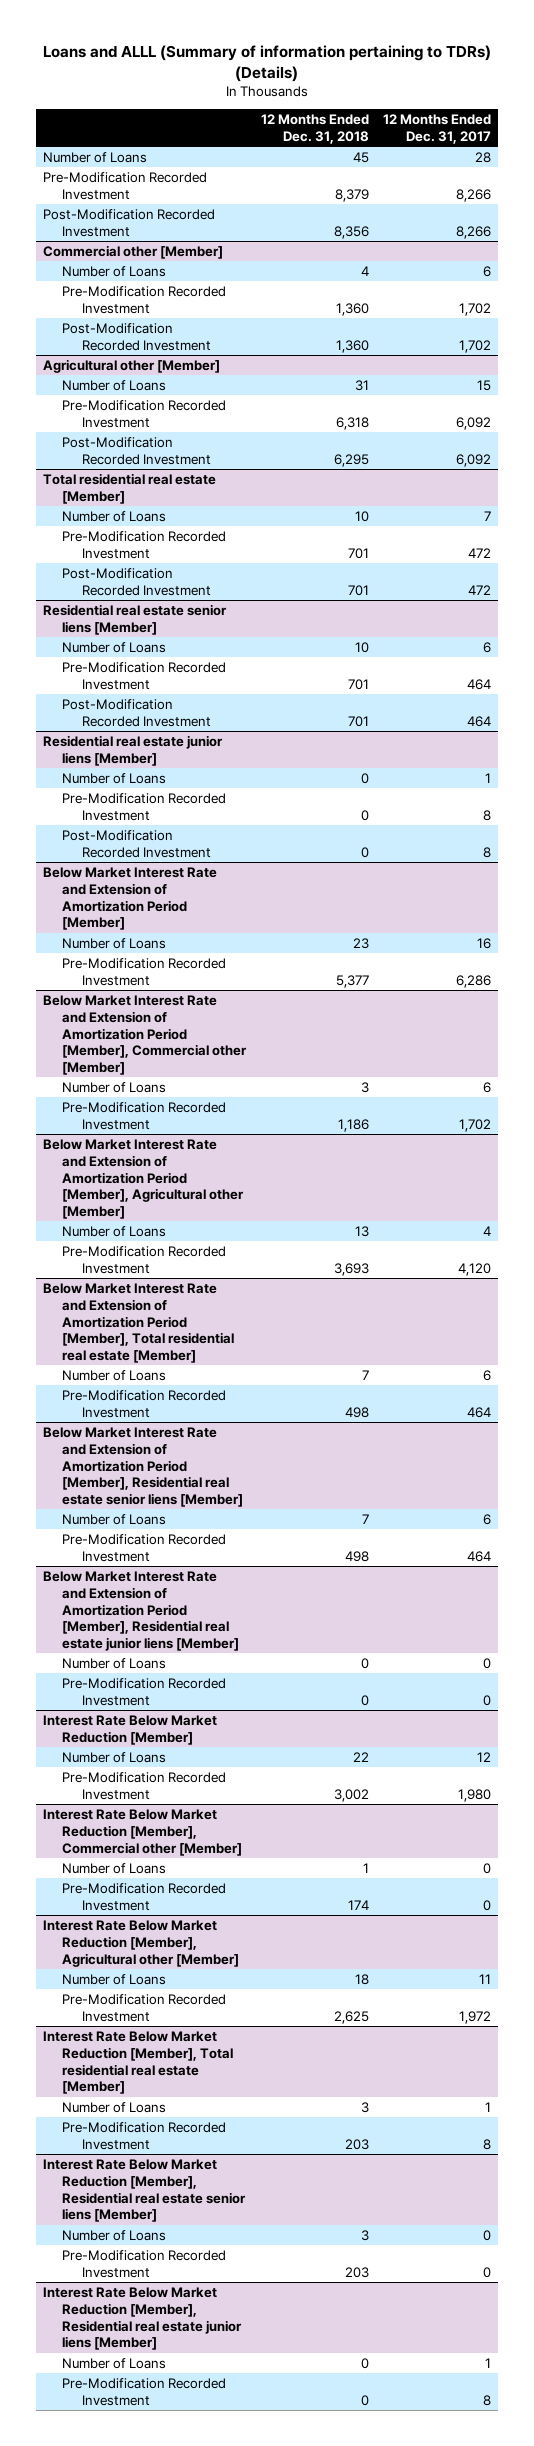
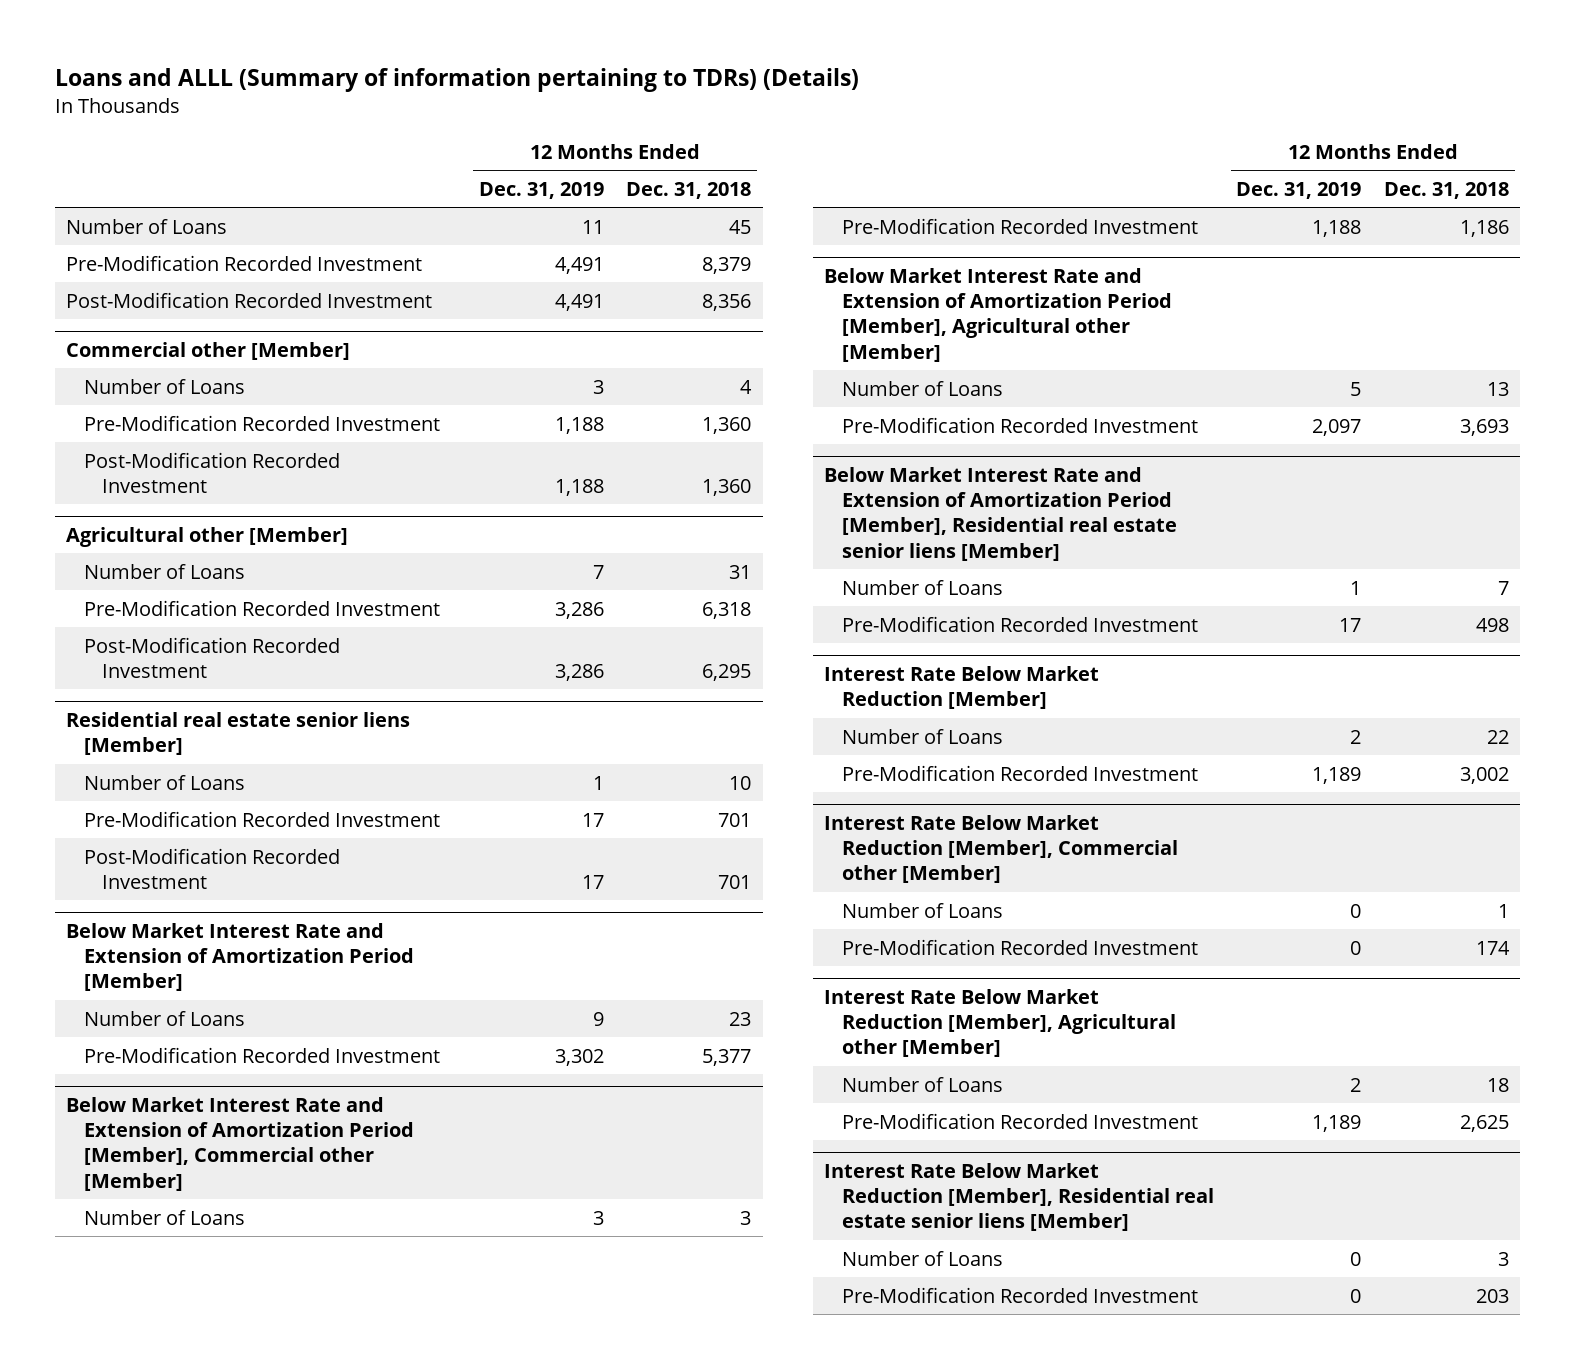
[383,114,492,145] 12 Months Ended Dec. 31, 2017 -> none
none -> [478,181,604,199] Dec. 31, 2019
[42,472,216,504] Total residential real estate [Member] -> none
[62,510,167,522] Number of Loans -> none
[62,530,227,559] Pre-Modification Recorded Investment -> none
[62,567,211,596] Post-Modification Recorded Investment -> none
[42,734,223,766] Residential real estate junior liens [Member] -> none
[62,772,167,784] Number of Loans -> none
[62,792,227,821] Pre-Modification Recorded Investment -> none
[62,829,211,858] Post-Modification Recorded Investment -> none
[42,1282,235,1364] Below Market Interest Rate and Extension of Amortization Period [Member], Total residential real estate [Member] -> none
[62,1369,167,1381] Number of Loans -> none
[62,1389,227,1418] Pre-Modification Recorded Investment -> none
[42,1570,240,1652] Below Market Interest Rate and Extension of Amortization Period [Member], Residential real estate junior liens [Member] -> none
[62,1657,167,1669] Number of Loans -> none
[62,1677,227,1706] Pre-Modification Recorded Investment -> none
[42,2030,234,2095] Interest Rate Below Market Reduction [Member], Total residential real estate [Member] -> none
[62,2101,167,2113] Number of Loans -> none
[62,2121,227,2150] Pre-Modification Recorded Investment -> none
[42,2286,243,2351] Interest Rate Below Market Reduction [Member], Residential real estate junior liens [Member] -> none
[62,2357,167,2369] Number of Loans -> none
[62,2377,227,2406] Pre-Modification Recorded Investment -> none

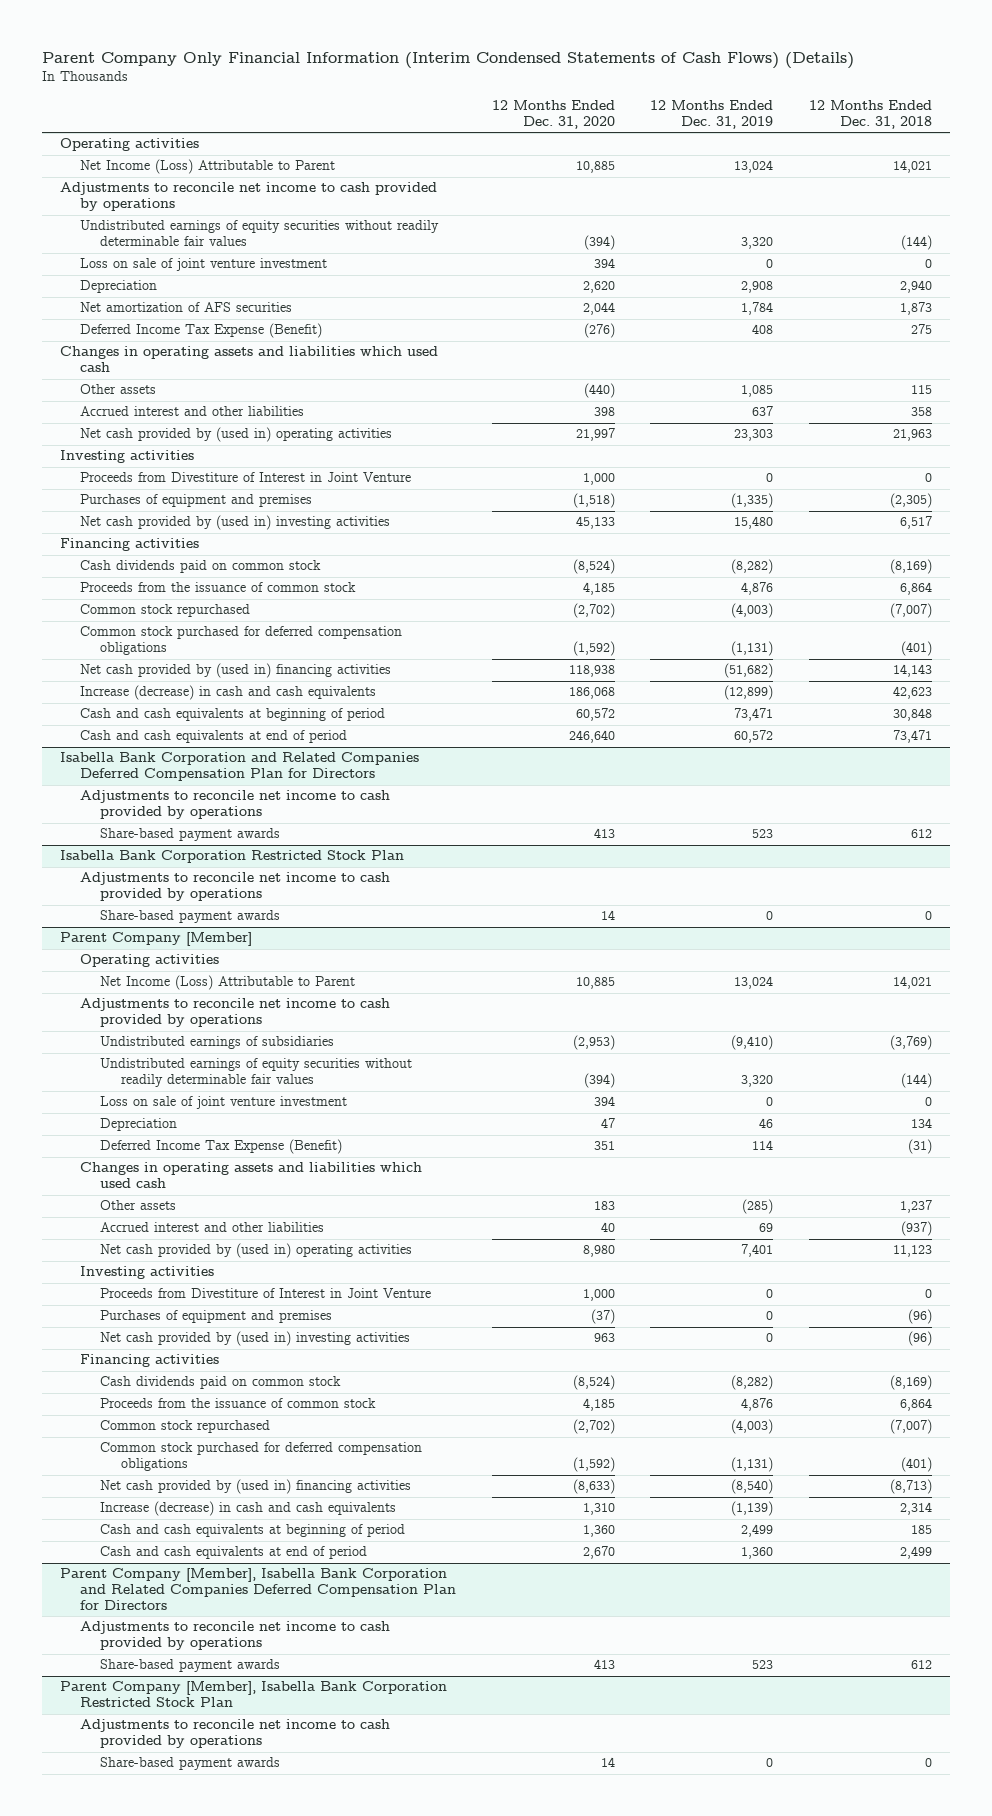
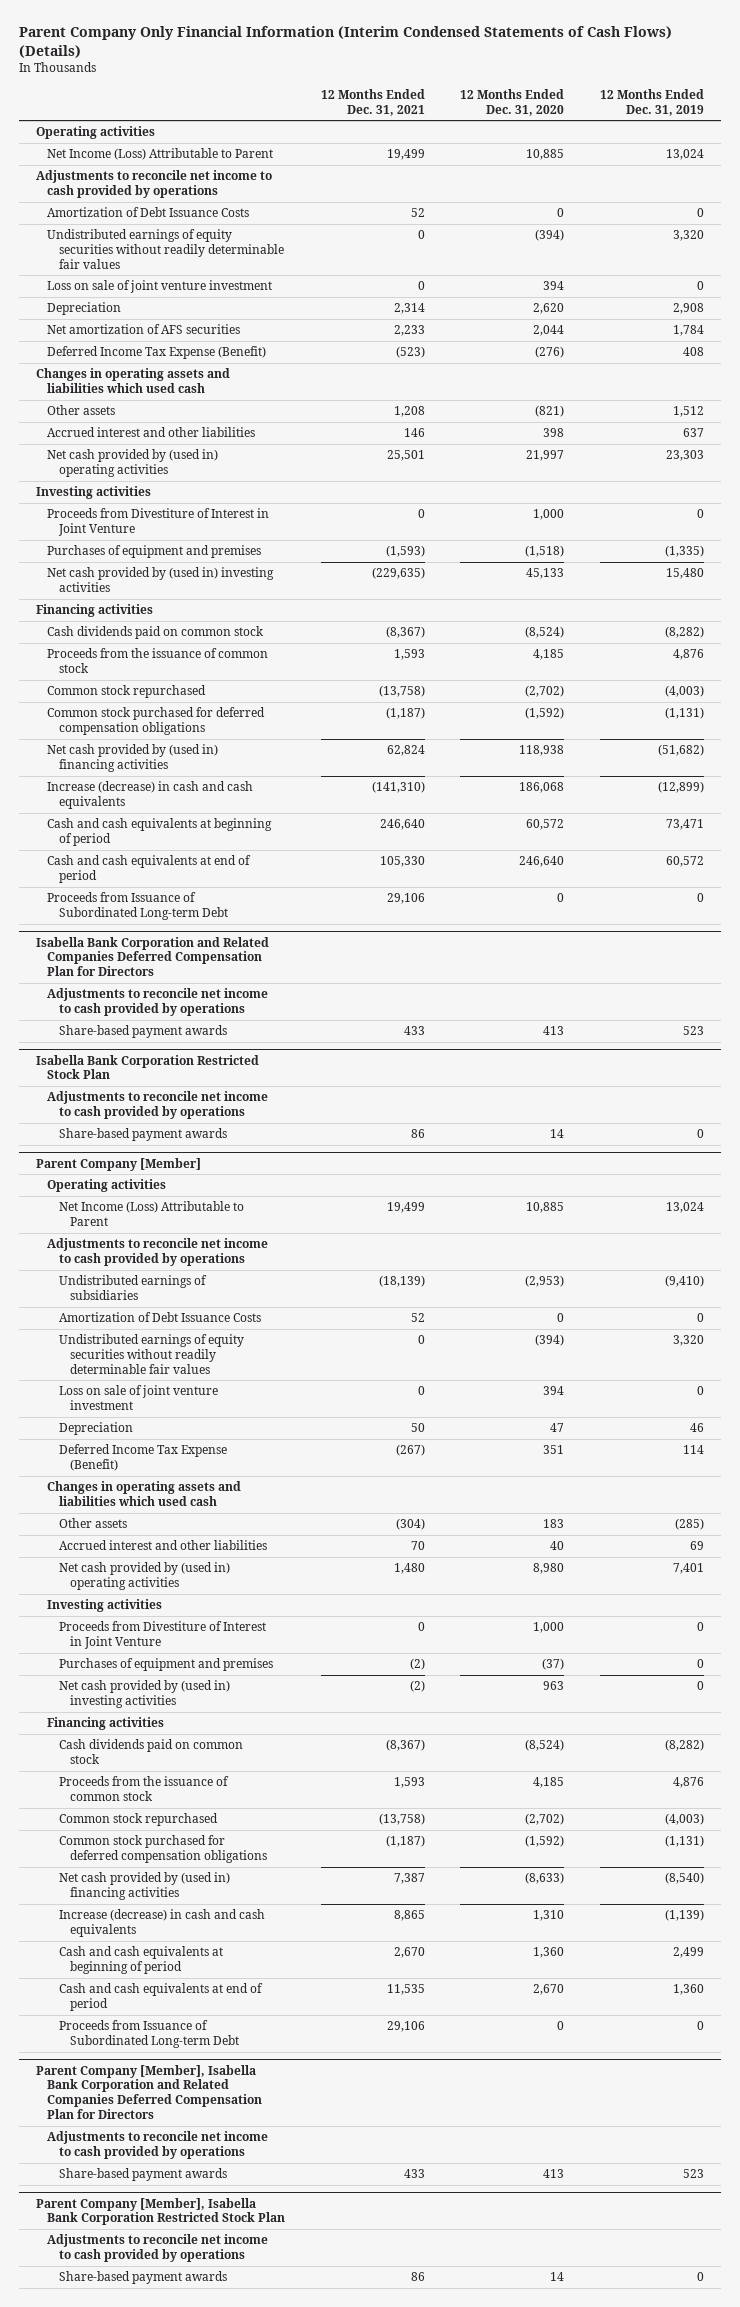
[808,100,932,129] 12 Months Ended Dec. 31, 2018 -> none
none -> [320,89,425,116] 12 Months Ended Dec. 31, 2021
none -> [47,207,250,218] Amortization of Debt Issuance Costs
[583,383,615,399] (440) -> [535,405,565,418] (821)
[741,385,774,398] 1,085 -> [672,406,704,418] 1,512
none -> [47,892,228,921] Proceeds from Issuance of Subordinated Long-term Debt
none -> [58,1312,261,1323] Amortization of Debt Issuance Costs
none -> [58,2020,239,2049] Proceeds from Issuance of Subordinated Long-term Debt

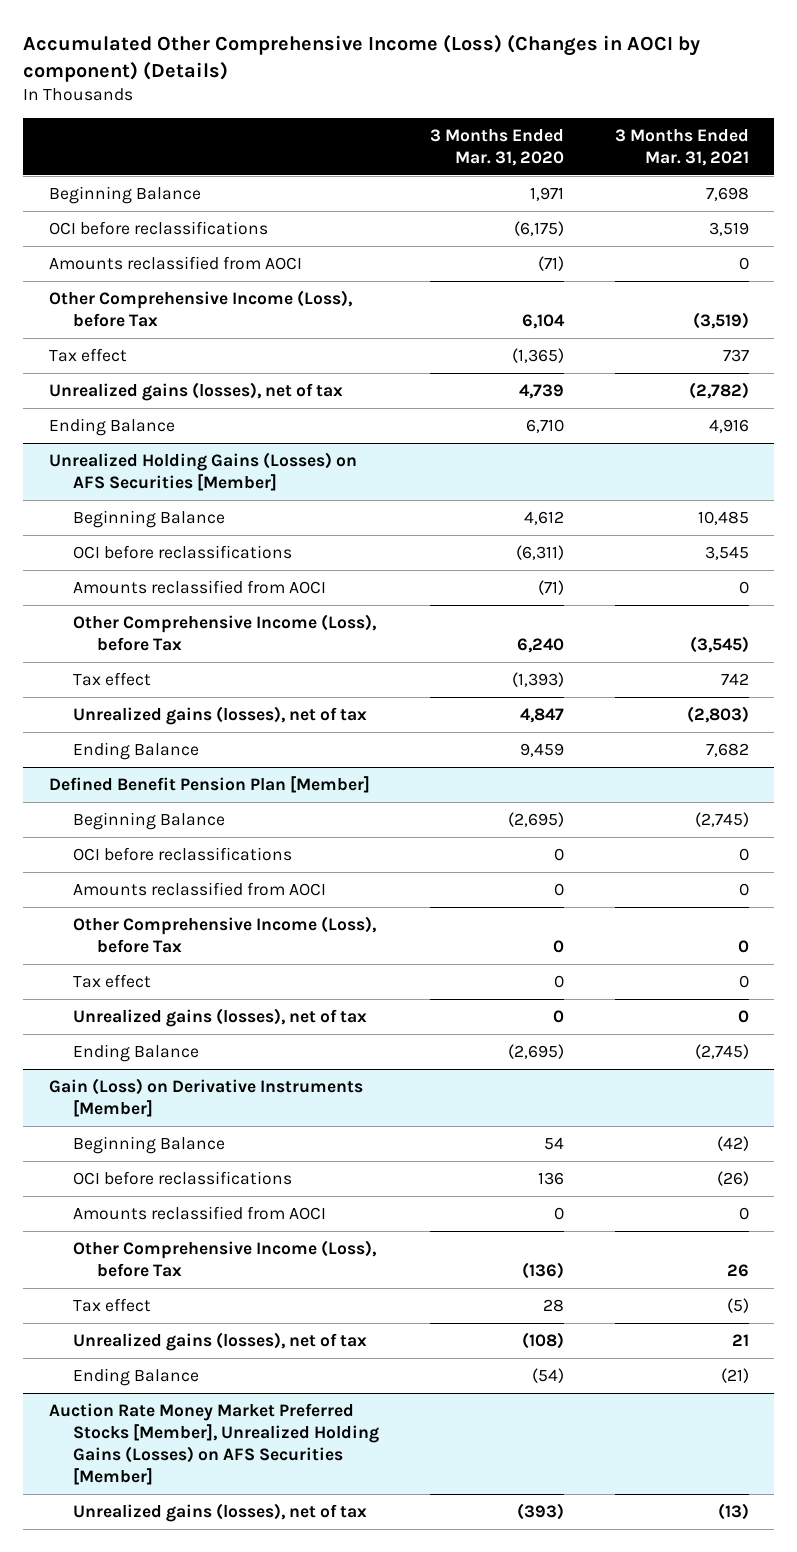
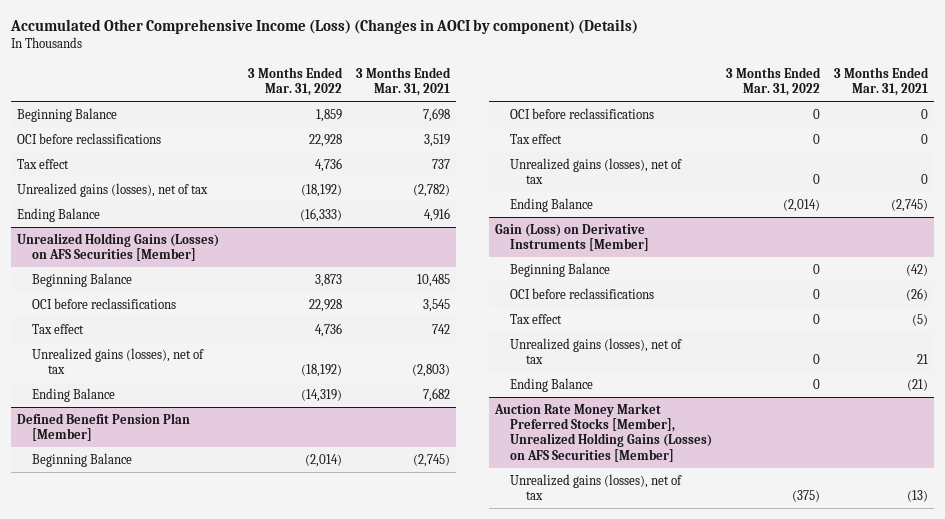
[429,128,564,166] 3 Months Ended Mar. 31, 2020 -> none
none -> [248,66,344,97] 3 Months Ended Mar. 31, 2022
[48,255,302,270] Amounts reclassified from AOCI -> none
[48,289,352,327] Other Comprehensive Income (Loss), before Tax -> none
[72,579,326,594] Amounts reclassified from AOCI -> none
[72,613,376,651] Other Comprehensive Income (Loss), before Tax -> none
[72,881,326,896] Amounts reclassified from AOCI -> none
[72,915,376,953] Other Comprehensive Income (Loss), before Tax -> none
[72,1205,326,1220] Amounts reclassified from AOCI -> none
[72,1239,376,1277] Other Comprehensive Income (Loss), before Tax -> none

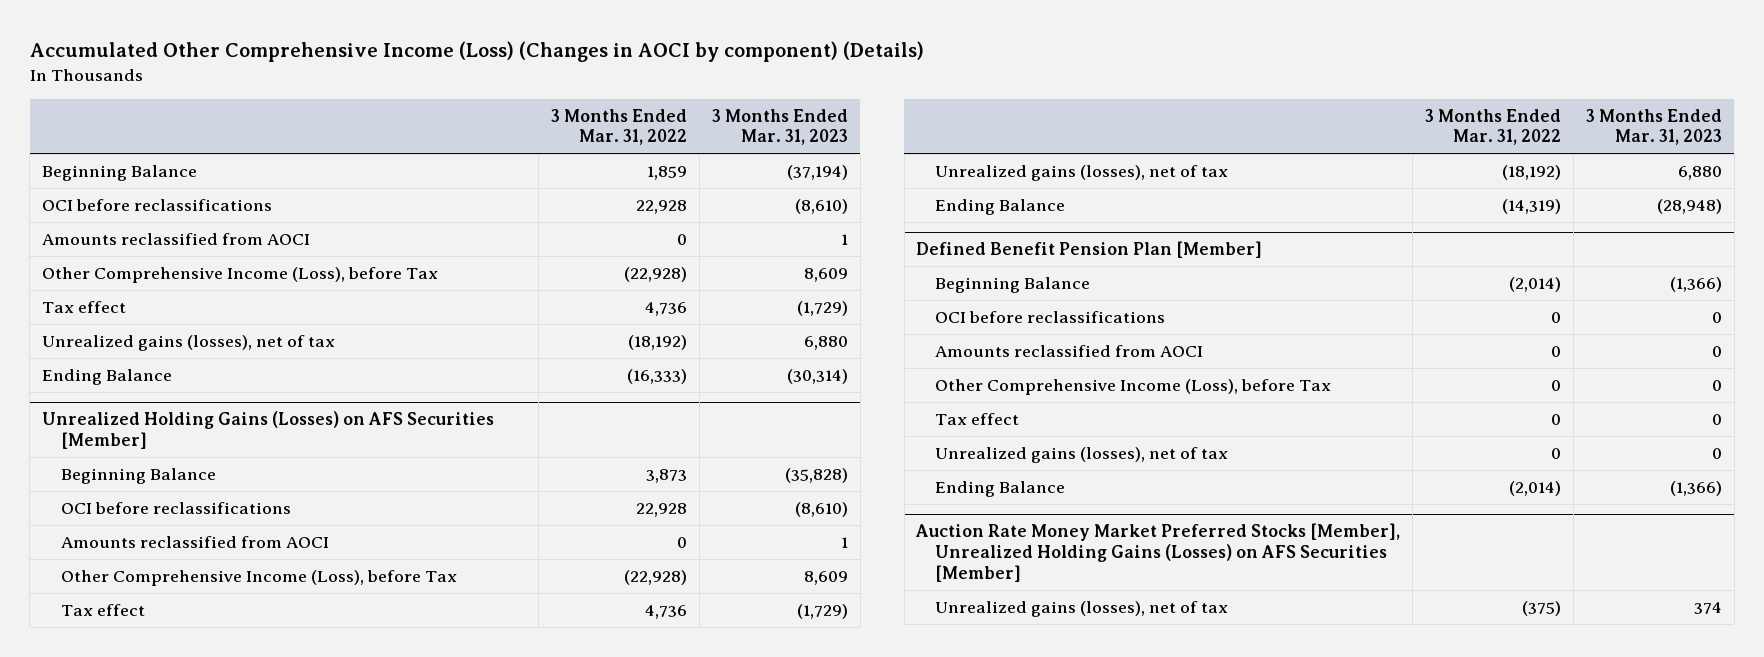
[355,66,451,97] 3 Months Ended Mar. 31, 2021 -> none
none -> [711,108,848,146] 3 Months Ended Mar. 31, 2023
none -> [42,232,311,245] Amounts reclassified from AOCI
none -> [42,266,439,283] Other Comprehensive Income (Loss), before Tax
none -> [61,535,330,548] Amounts reclassified from AOCI
none -> [61,569,458,586] Other Comprehensive Income (Loss), before Tax
none -> [935,344,1204,357] Amounts reclassified from AOCI
none -> [935,378,1332,395] Other Comprehensive Income (Loss), before Tax
[495,224,650,252] Gain (Loss) on Derivative Instruments [Member] -> none
[510,263,611,278] Beginning Balance -> none
[510,288,655,300] OCI before reclassifications -> none
[510,314,563,325] Tax effect -> none
[510,338,683,365] Unrealized gains (losses), net of tax -> none
[510,378,594,393] Ending Balance -> none

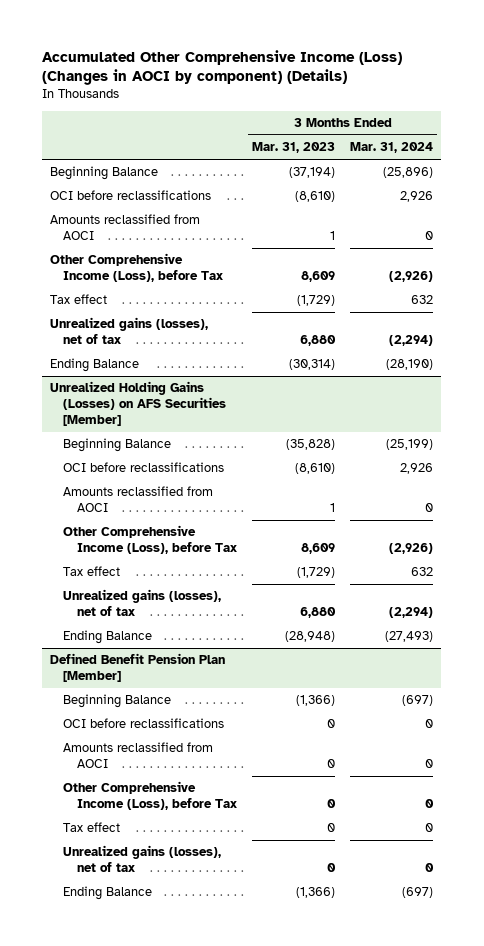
[551,108,688,146] 3 Months Ended Mar. 31, 2022 -> none
none -> [350,142,434,154] Mar. 31, 2024
[915,523,1401,582] Auction Rate Money Market Preferred Stocks [Member], Unrealized Holding Gains (Losses) on AFS Securities [Member] -> none
[935,600,1229,617] Unrealized gains (losses), net of tax -> none

